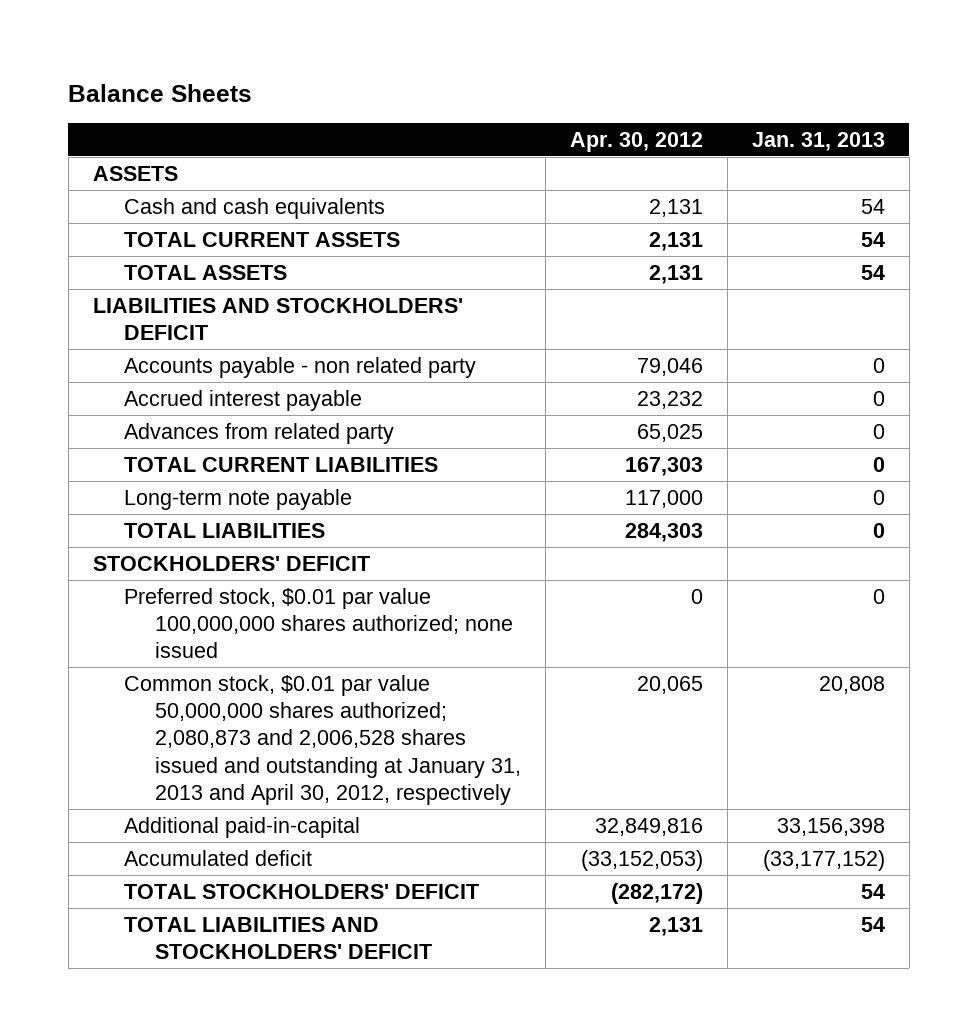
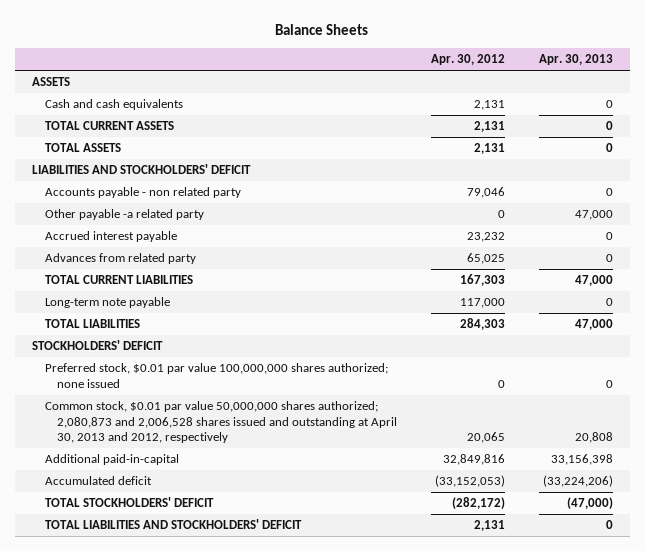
[752,131,886,151] Jan. 31, 2013 -> none
none -> [539,54,614,66] Apr. 30, 2013
none -> [44,209,204,221] Other payable -a related party
[124,674,522,805] Common stock, $0.01 par value 50,000,000 shares authorized; 2,080,873 and 2,006,528 shares issued and outstanding at January 31, 2013 and April 30, 2012, respectively -> [44,401,398,444] Common stock, $0.01 par value 50,000,000 shares authorized; 2,080,873 and 2,006,528 shares issued and outstanding at April 30, 2013 and 2012, respectively

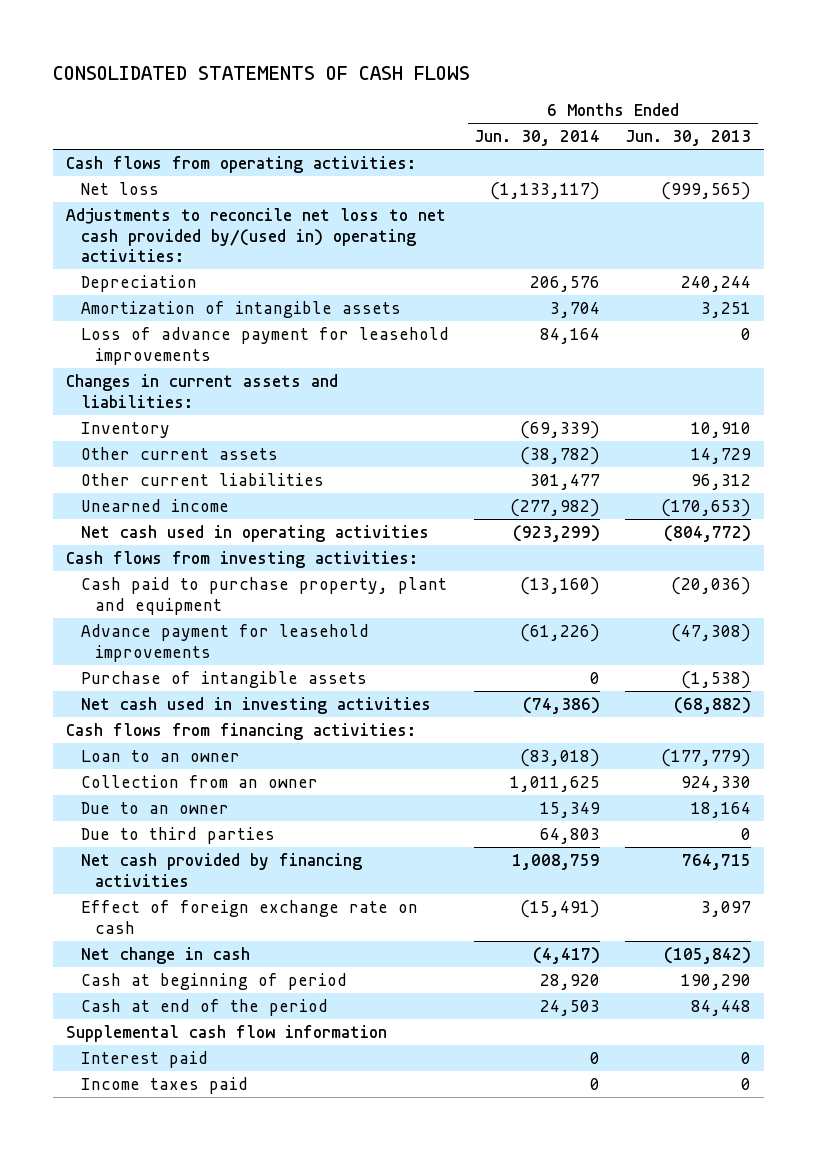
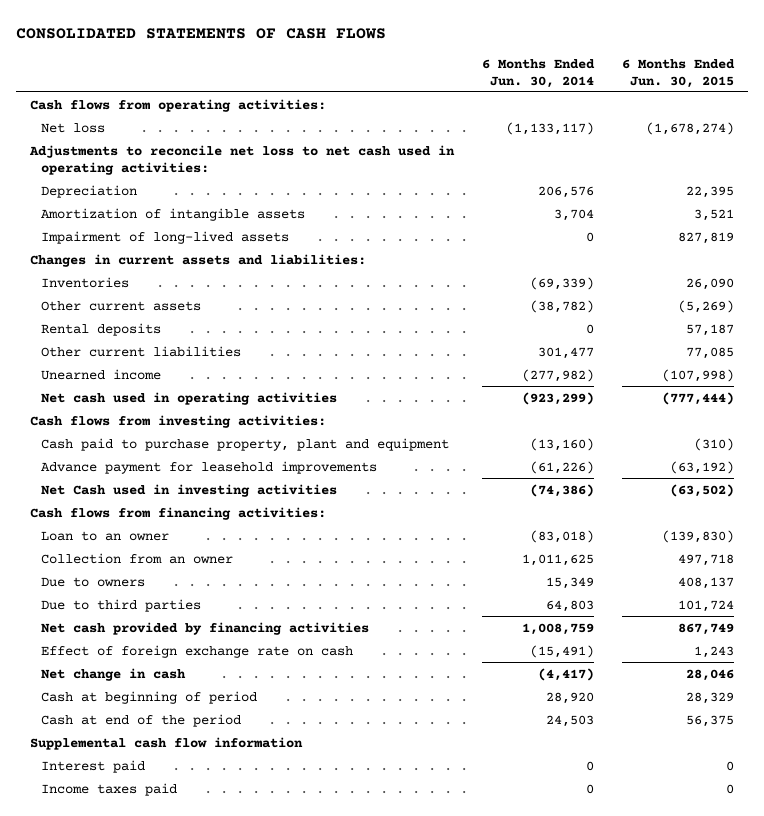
[625,130,752,147] Jun. 30, 2013 -> none
none -> [621,58,735,88] 6 Months Ended Jun. 30, 2015
[66,207,447,263] Adjustments to reconcile net loss to net cash provided by/(used in) operating activities: -> [28,144,455,175] Adjustments to reconcile net loss to net cash used in operating activities:
[80,326,449,365] Loss of advance payment for leasehold improvements -> none
none -> [41,230,290,244] Impairment of long-lived assets
[80,421,170,438] Inventory -> [41,276,130,288] Inventories
none -> [41,322,162,336] Rental deposits
[80,670,367,688] Purchase of intangible assets -> none
[80,696,431,714] Net cash used in investing activities -> [41,483,338,497] Net Cash used in investing activities
[80,801,229,814] Due to an owner -> [41,576,146,587] Due to owners

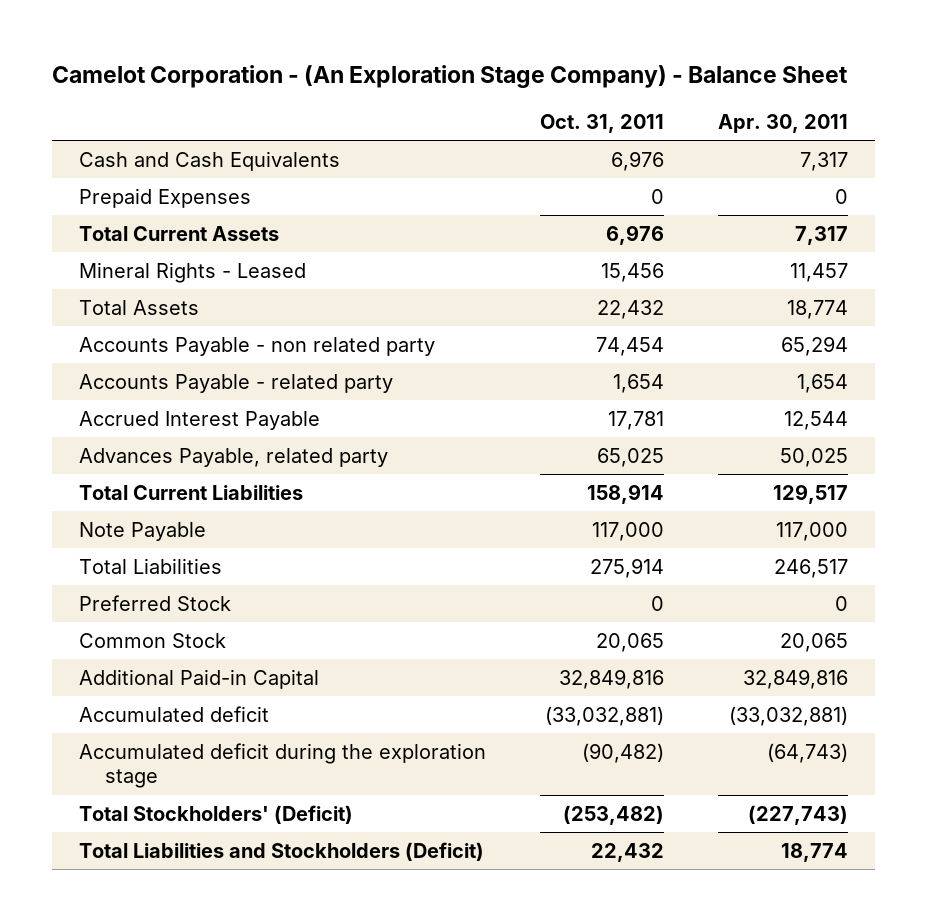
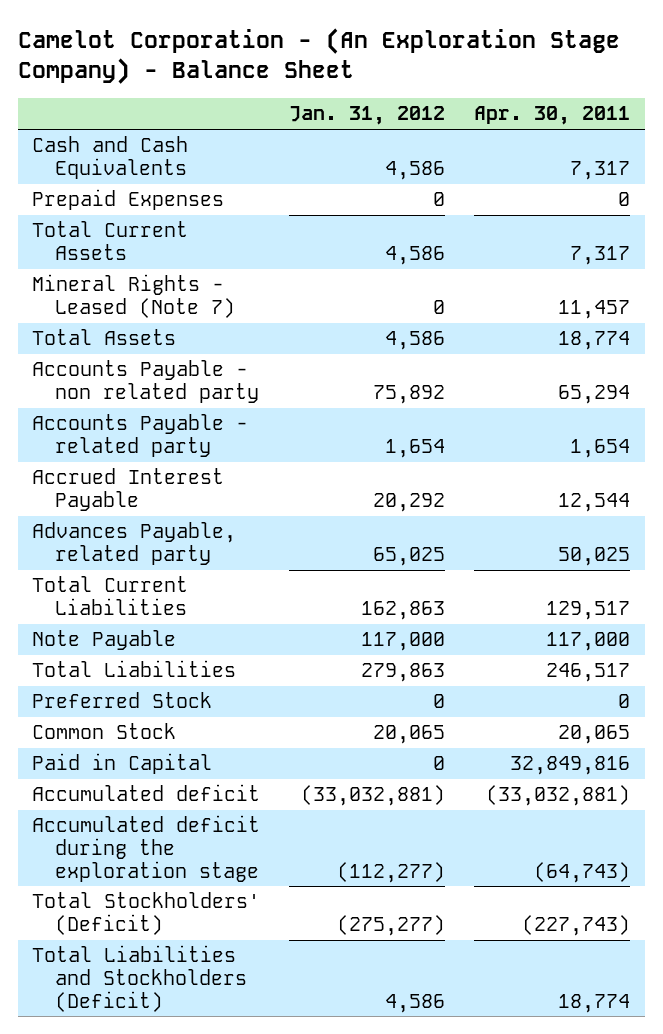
[539,114,664,134] Oct. 31, 2011 -> none
none -> [289,106,446,126] Jan. 31, 2012
[78,261,306,283] Mineral Rights - Leased -> [32,274,235,318] Mineral Rights - Leased (Note 7)
[78,668,319,689] Additional Paid-in Capital -> [32,753,213,775] Paid in Capital

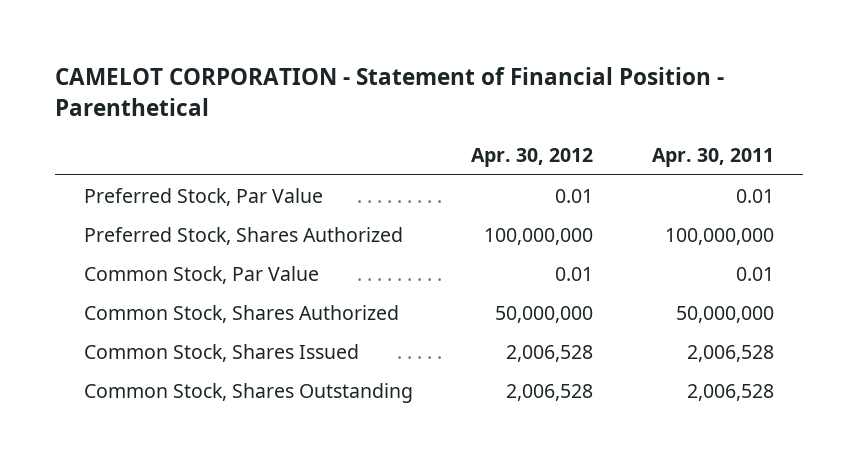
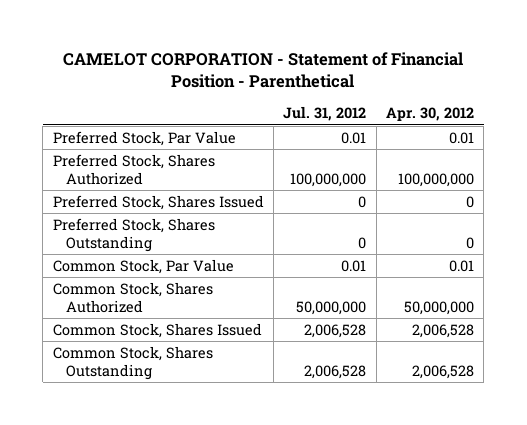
[652,148,775,168] Apr. 30, 2011 -> none
none -> [283,106,367,122] Jul. 31, 2012
none -> [52,194,264,210] Preferred Stock, Shares Issued
none -> [52,217,215,252] Preferred Stock, Shares Outstanding

